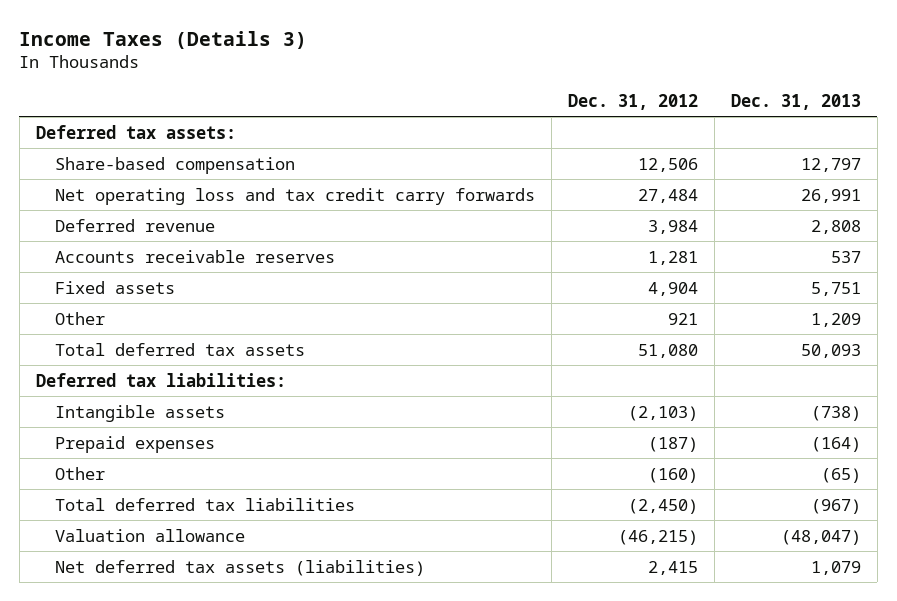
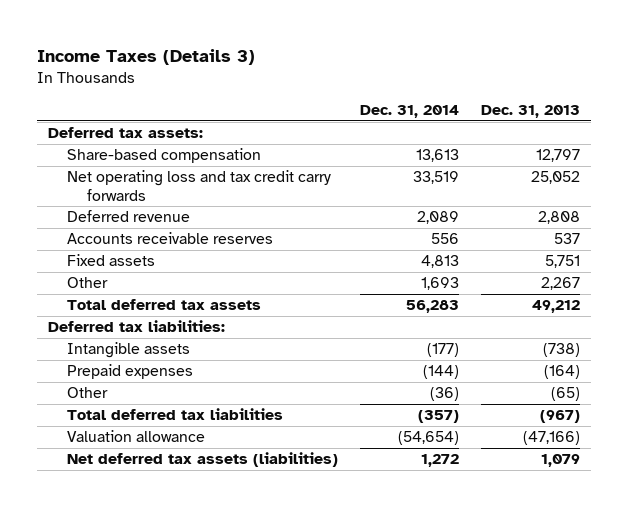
[568,93,699,110] Dec. 31, 2012 -> none
none -> [360,105,460,119] Dec. 31, 2014
[800,188,861,203] 26,991 -> [530,171,580,185] 25,052
[810,312,861,327] 1,209 -> [540,277,580,291] 2,267
[800,343,861,358] 50,093 -> [531,300,580,314] 49,212
[780,529,861,545] (48,047) -> [522,431,580,446] (47,166)

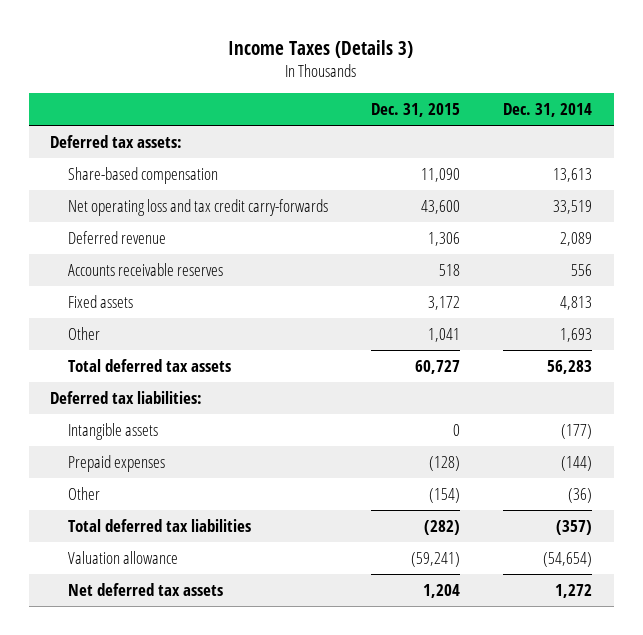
[480,105,580,119] Dec. 31, 2013 -> none
none -> [371,103,461,118] Dec. 31, 2015
[67,170,332,201] Net operating loss and tax credit carry forwards -> [68,198,329,216] Net operating loss and tax credit carry-forwards
[67,452,339,468] Net deferred tax assets (liabilities) -> [68,582,224,596] Net deferred tax assets

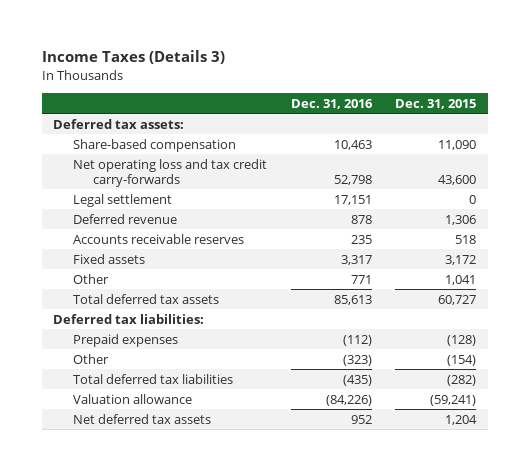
[503,103,593,118] Dec. 31, 2014 -> none
none -> [290,99,373,110] Dec. 31, 2016
none -> [73,193,173,207] Legal settlement
[68,422,159,440] Intangible assets -> none

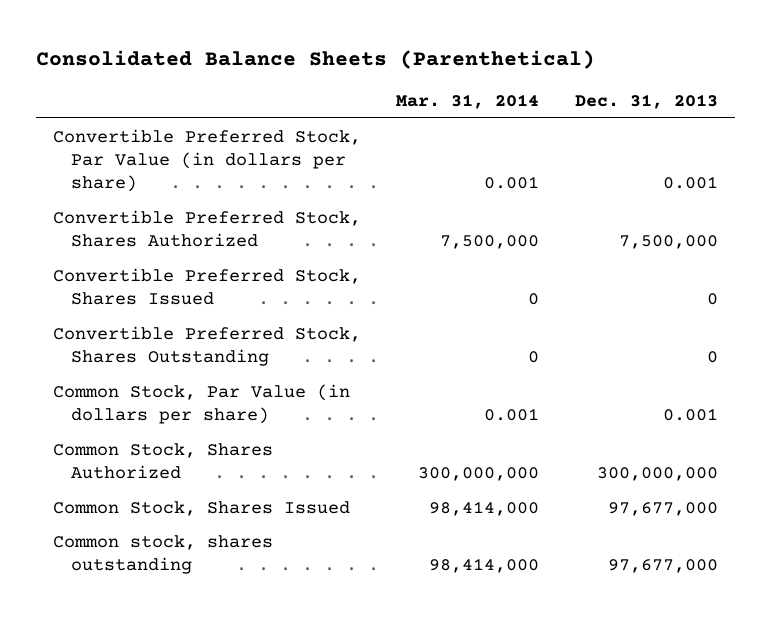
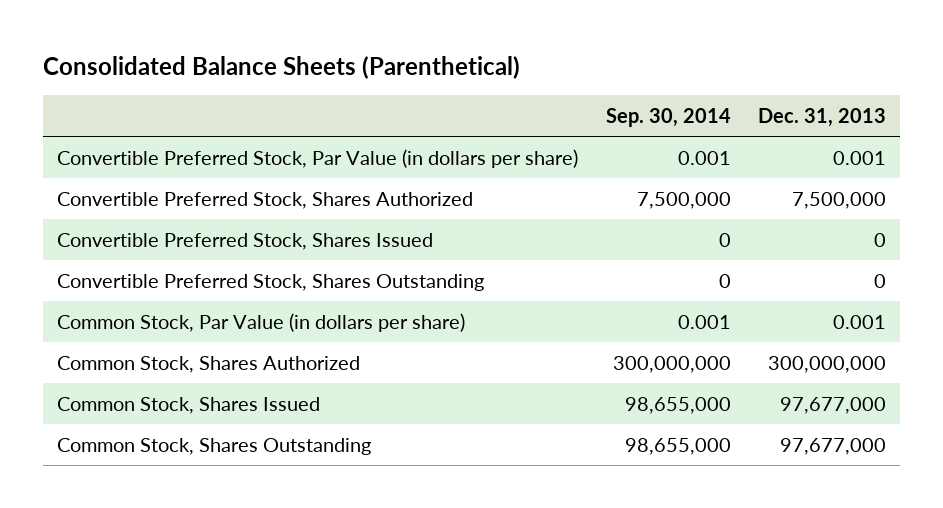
[396,94,540,110] Mar. 31, 2014 -> none
none -> [605,108,731,128] Sep. 30, 2014
[53,534,274,574] Common stock, shares outstanding -> [57,437,372,455] Common Stock, Shares Outstanding

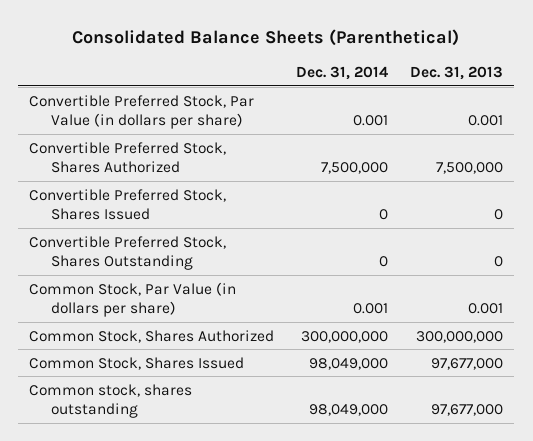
[605,108,731,128] Sep. 30, 2014 -> none
none -> [296,65,389,80] Dec. 31, 2014
[57,437,372,455] Common Stock, Shares Outstanding -> [29,383,193,419] Common stock, shares outstanding

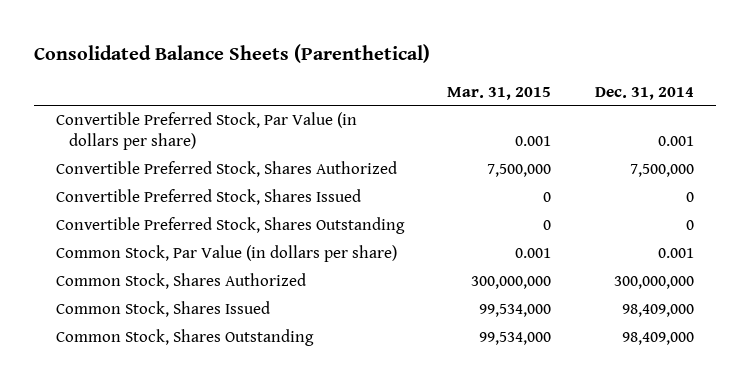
[410,65,504,80] Dec. 31, 2013 -> none
none -> [447,86,552,100] Mar. 31, 2015
[309,357,389,370] 98,049,000 -> [622,304,695,318] 98,409,000
[29,383,193,419] Common stock, shares outstanding -> [55,329,314,347] Common Stock, Shares Outstanding
[309,404,389,417] 98,049,000 -> [622,332,695,346] 98,409,000

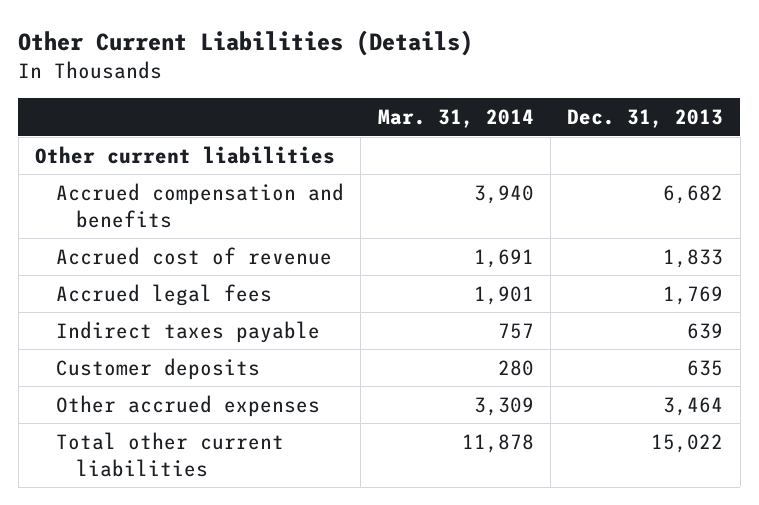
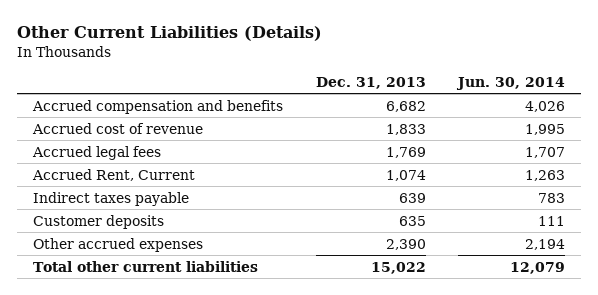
[377,109,534,129] Mar. 31, 2014 -> none
none -> [456,76,566,90] Jun. 30, 2014
[35,145,336,164] Other current liabilities -> none
none -> [32,168,196,181] Accrued Rent, Current
[663,396,724,416] 3,464 -> [385,238,426,250] 2,390

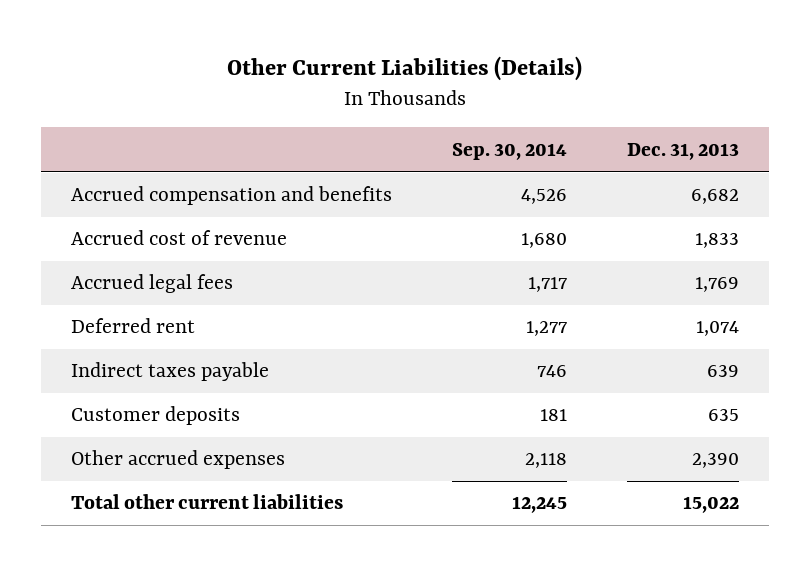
[456,76,566,90] Jun. 30, 2014 -> none
none -> [451,142,567,160] Sep. 30, 2014
[32,168,196,181] Accrued Rent, Current -> [70,318,195,334] Deferred rent

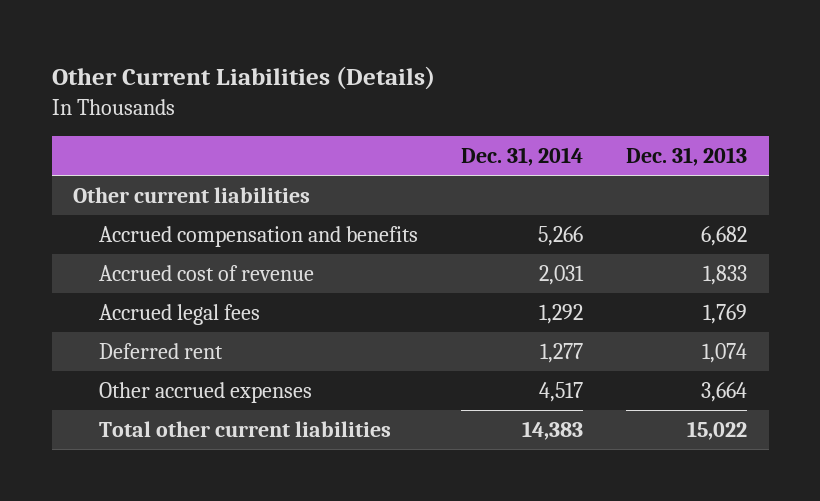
[451,142,567,160] Sep. 30, 2014 -> none
none -> [460,147,583,167] Dec. 31, 2014
none -> [73,186,311,203] Other current liabilities
[70,362,269,382] Indirect taxes payable -> none
[70,406,240,426] Customer deposits -> none
[692,453,740,469] 2,390 -> [701,381,748,402] 3,664

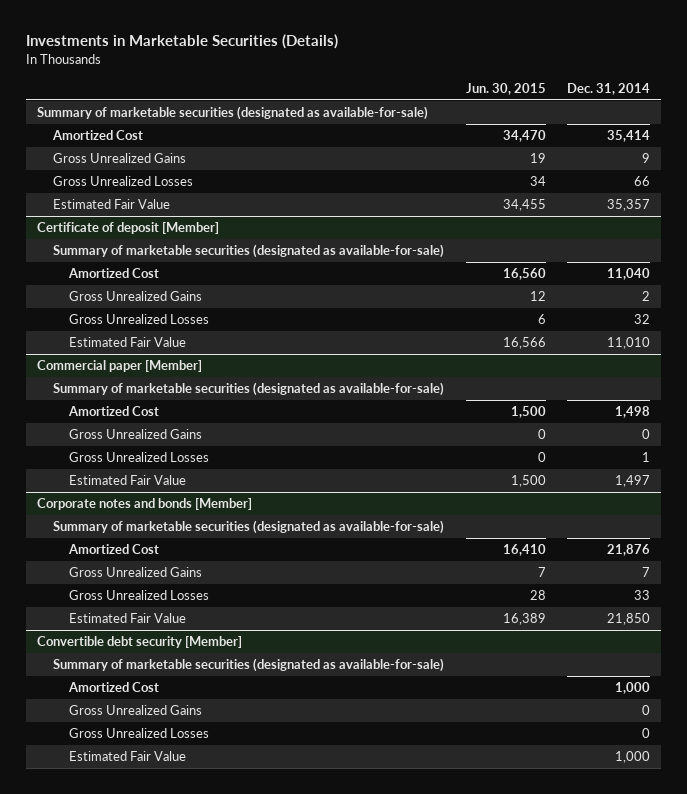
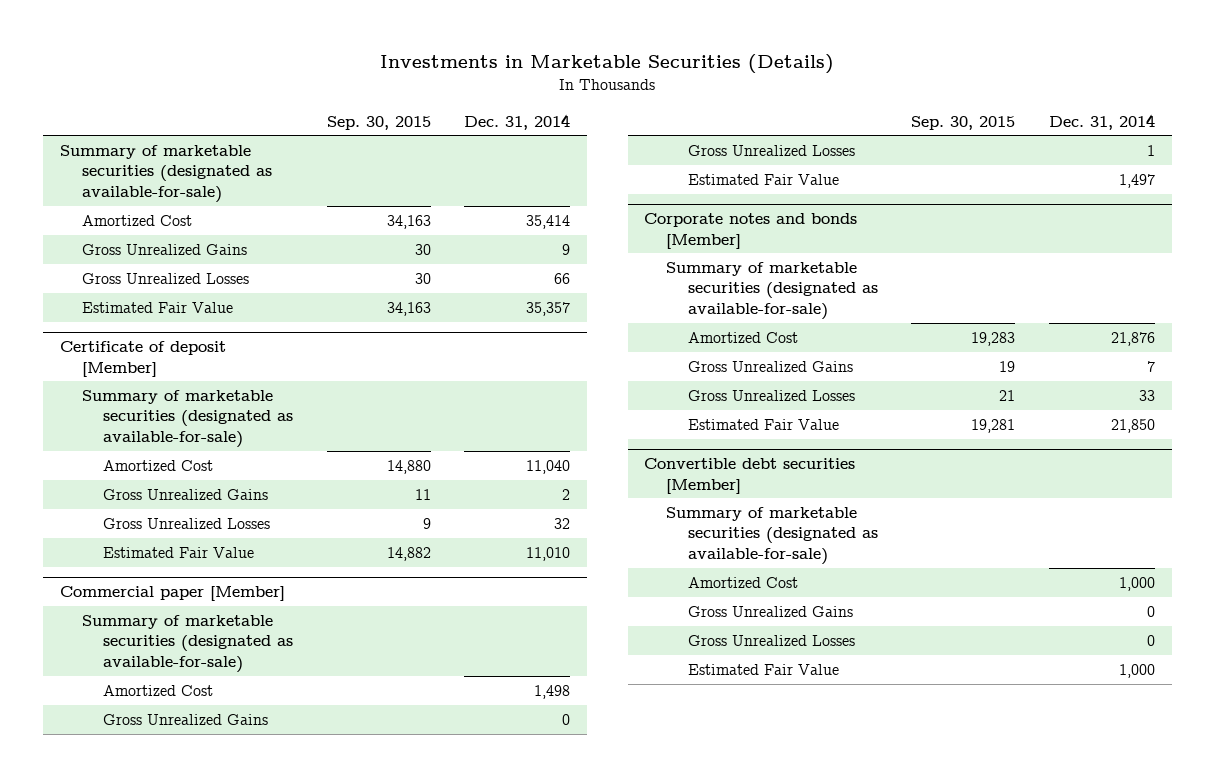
[465,83,546,96] Jun. 30, 2015 -> none
none -> [326,115,431,130] Sep. 30, 2015
[37,636,243,649] Convertible debt security [Member] -> [644,458,856,494] Convertible debt securities [Member]

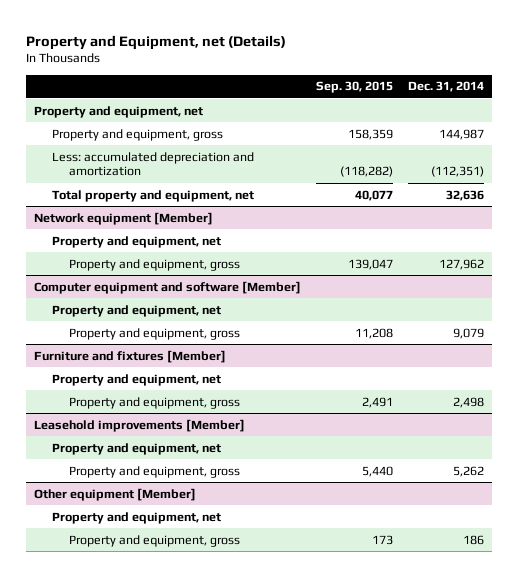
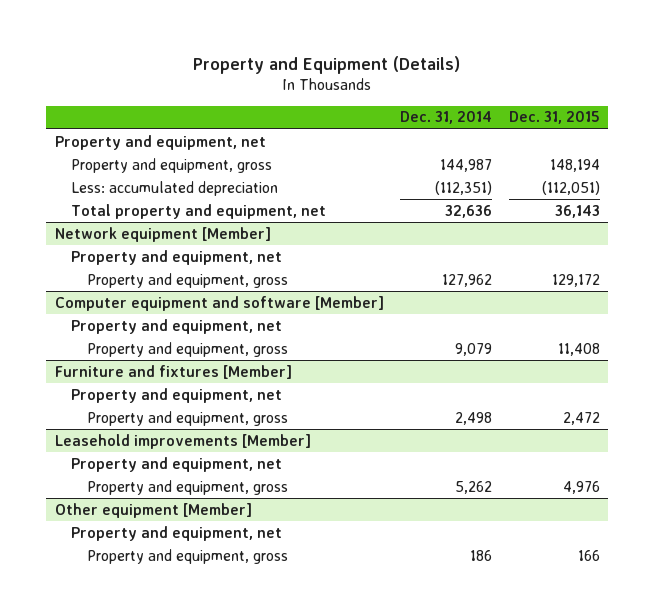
[26,34,287,50] Property and Equipment, net (Details) -> [193,55,461,74] Property and Equipment (Details)
[315,81,393,94] Sep. 30, 2015 -> none
none -> [509,111,601,125] Dec. 31, 2015
[51,151,254,177] Less: accumulated depreciation and amortization -> [70,180,278,196] Less: accumulated depreciation

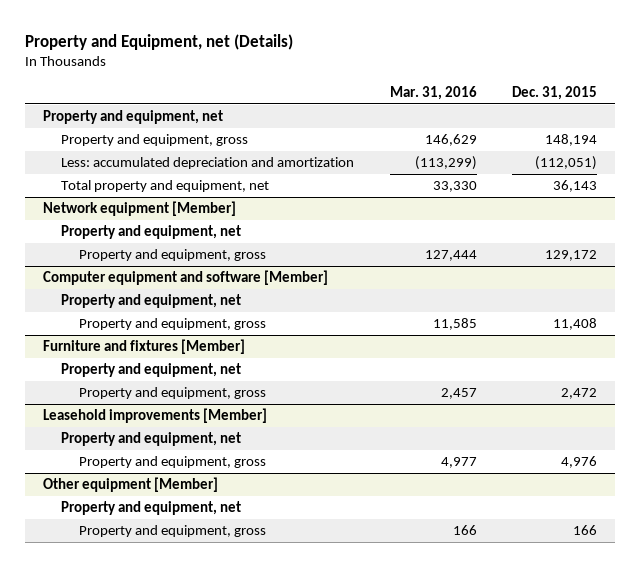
[193,55,461,74] Property and Equipment (Details) -> [24,33,293,50] Property and Equipment, net (Details)
[400,111,493,125] Dec. 31, 2014 -> none
none -> [389,85,477,100] Mar. 31, 2016
[70,180,278,196] Less: accumulated depreciation -> [61,157,355,170] Less: accumulated depreciation and amortization

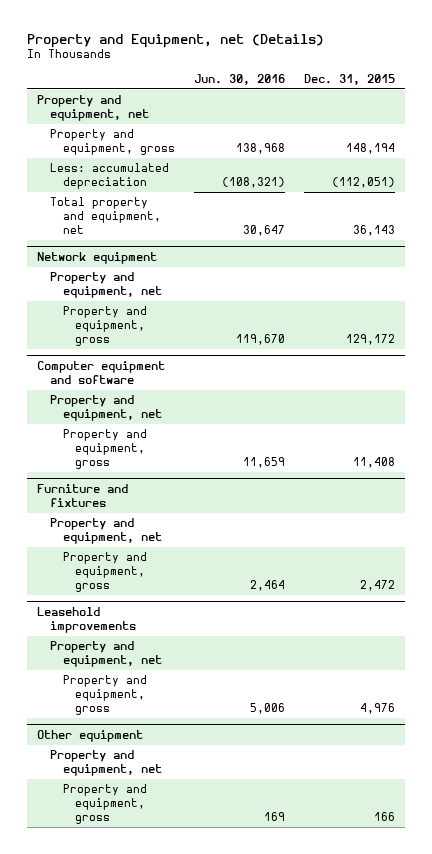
[389,85,477,100] Mar. 31, 2016 -> none
none -> [193,74,285,86] Jun. 30, 2016
[61,157,355,170] Less: accumulated depreciation and amortization -> [49,163,169,189] Less: accumulated depreciation
[42,201,236,217] Network equipment [Member] -> [36,251,157,264] Network equipment
[42,270,328,286] Computer equipment and software [Member] -> [36,360,165,384] Computer equipment and software
[42,339,245,355] Furniture and fixtures [Member] -> [36,483,128,507] Furniture and fixtures
[42,408,267,424] Leasehold improvements [Member] -> [36,606,136,633] Leasehold improvements
[42,477,218,493] Other equipment [Member] -> [36,729,143,742] Other equipment

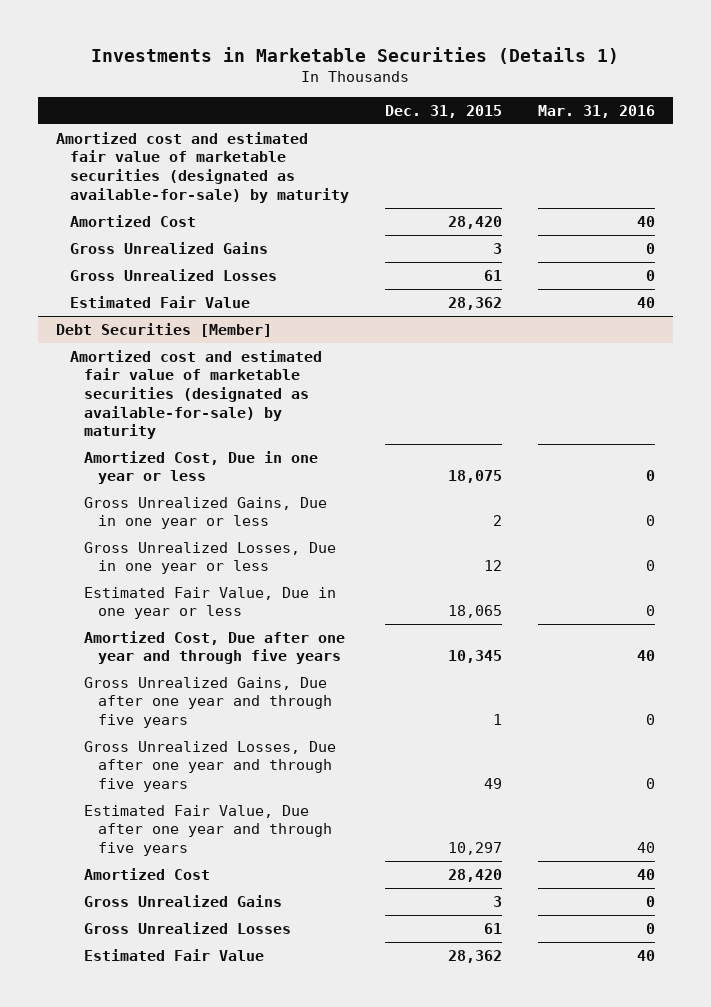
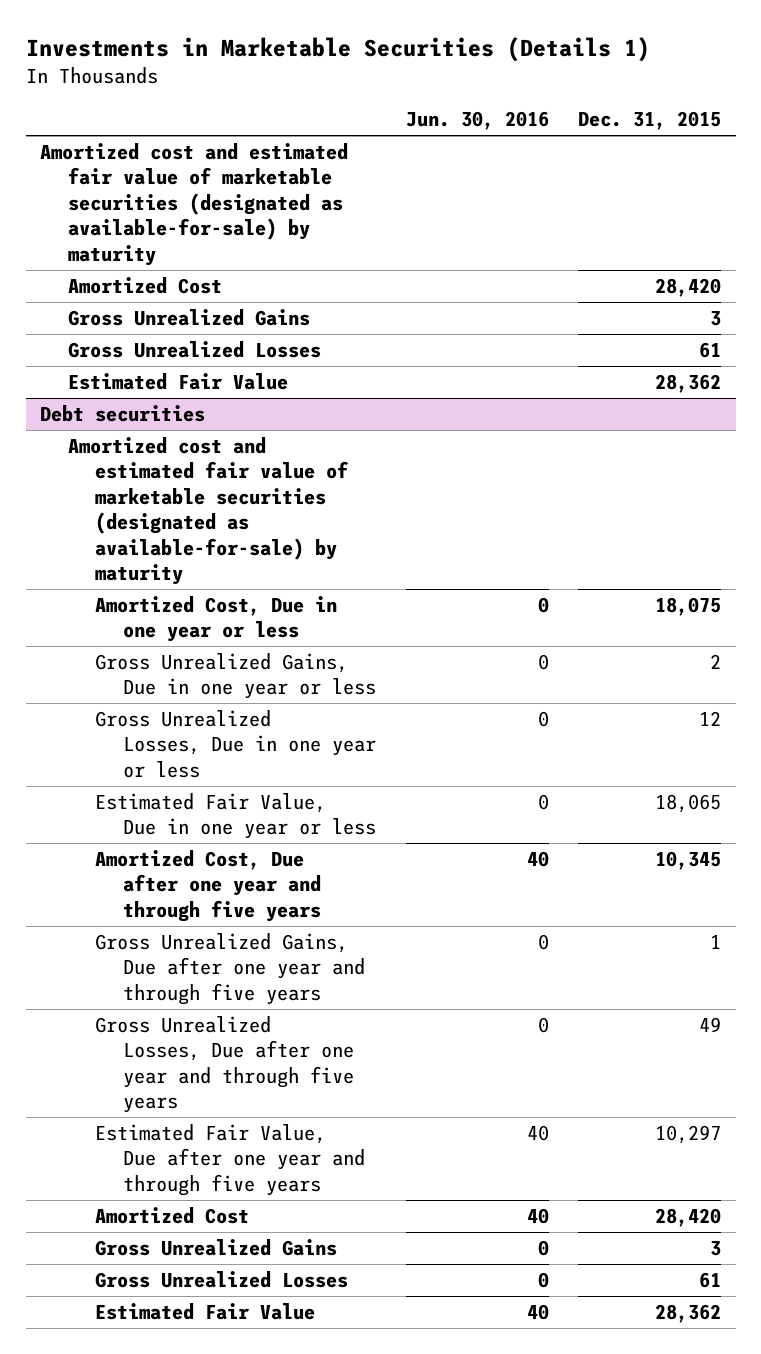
[537,104,655,118] Mar. 31, 2016 -> none
none -> [405,111,549,131] Jun. 30, 2016
[56,322,273,337] Debt Securities [Member] -> [40,404,206,422] Debt securities

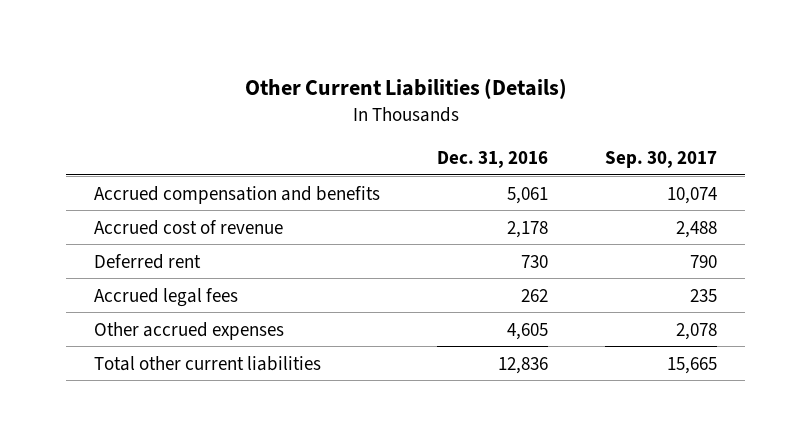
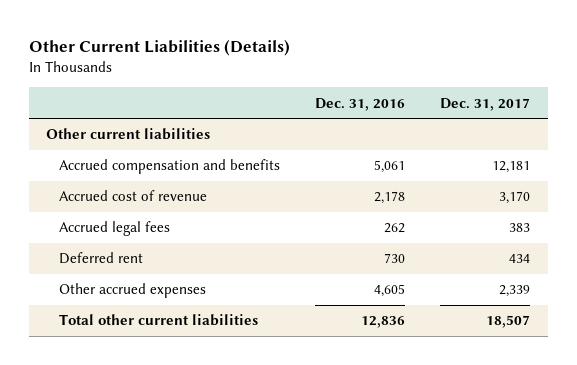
[604,150,717,168] Sep. 30, 2017 -> none
none -> [440,97,531,111] Dec. 31, 2017
none -> [46,128,211,141] Other current liabilities
[94,253,202,269] Deferred rent -> [58,252,143,265] Deferred rent

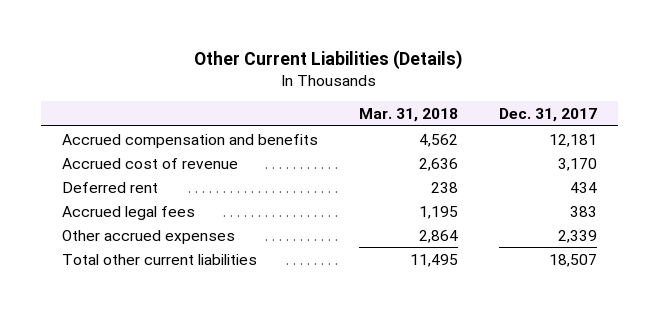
[315,97,406,111] Dec. 31, 2016 -> none
none -> [358,107,458,122] Mar. 31, 2018
[46,128,211,141] Other current liabilities -> none
[58,221,170,237] Accrued legal fees -> [61,205,195,220] Accrued legal fees

